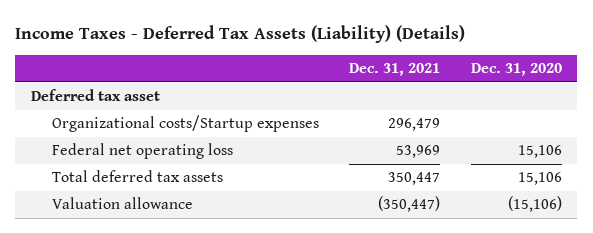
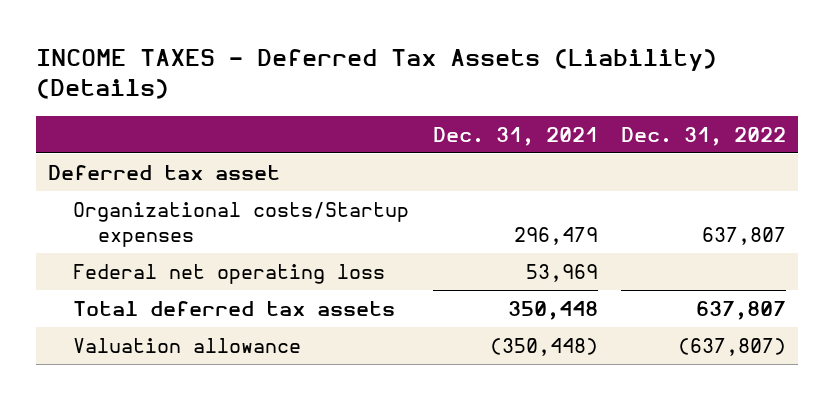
[15,25,466,44] Income Taxes - Deferred Tax Assets (Liability) (Details) -> [36,49,718,100] INCOME TAXES - Deferred Tax Assets (Liability) (Details)
[470,62,562,76] Dec. 31, 2020 -> none
none -> [621,126,787,146] Dec. 31, 2022
[388,172,441,186] 350,447 -> [507,300,598,320] 350,448
[378,196,441,213] (350,447) -> [489,337,598,356] (350,448)

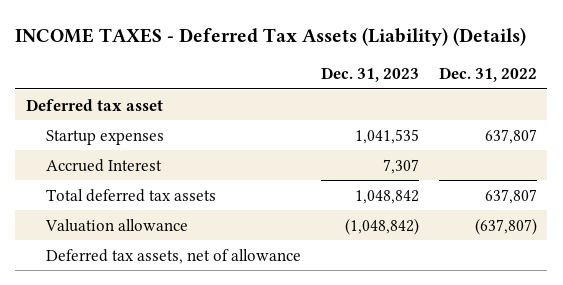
[432,126,598,146] Dec. 31, 2021 -> none
none -> [320,66,419,82] Dec. 31, 2023
[72,263,385,284] Federal net operating loss -> none
[72,201,409,247] Organizational costs/Startup expenses -> [45,129,164,145] Startup expenses
none -> [45,158,162,172] Accrued Interest
none -> [45,248,301,264] Deferred tax assets, net of allowance

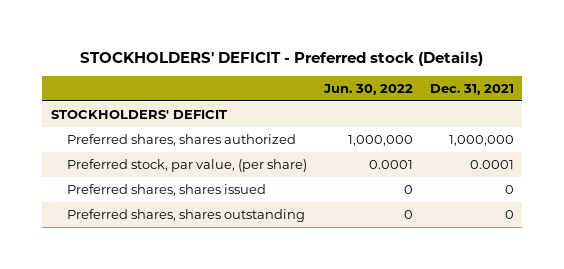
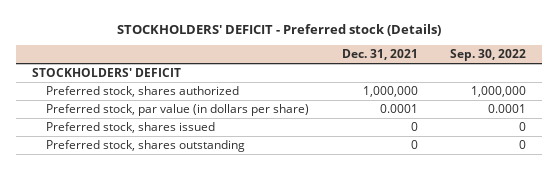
[323,83,414,95] Jun. 30, 2022 -> none
none -> [450,49,527,62] Sep. 30, 2022
[67,133,297,146] Preferred shares, shares authorized -> [46,86,240,98] Preferred stock, shares authorized
[67,158,308,172] Preferred stock, par value, (per share) -> [46,104,310,117] Preferred stock, par value (in dollars per share)
[67,183,267,196] Preferred shares, shares issued -> [46,122,216,134] Preferred stock, shares issued
[67,208,306,222] Preferred shares, shares outstanding -> [46,140,246,153] Preferred stock, shares outstanding

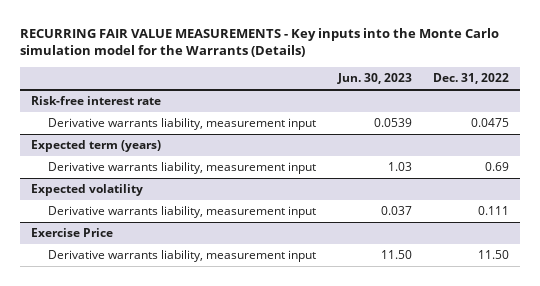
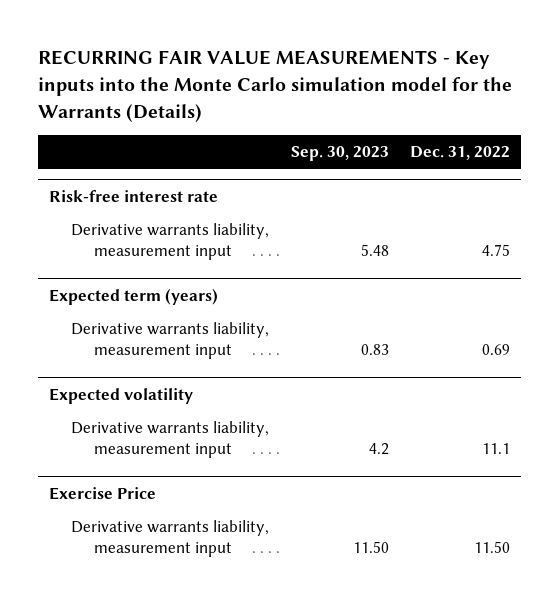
[336,72,412,84] Jun. 30, 2023 -> none
none -> [290,146,389,162] Sep. 30, 2023
[471,118,510,128] 0.0475 -> [482,244,511,257] 4.75
[478,206,510,216] 0.111 -> [482,443,511,455] 11.1

